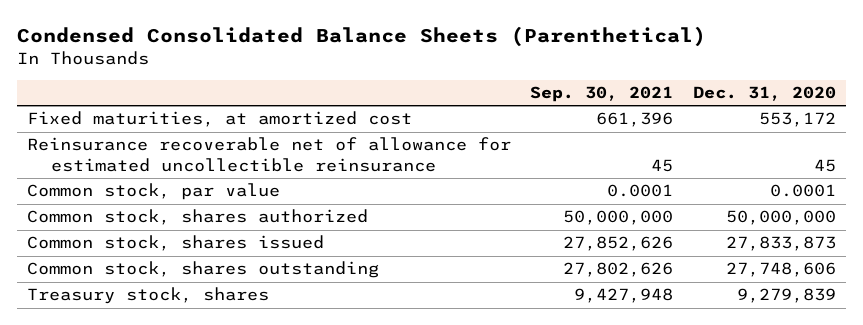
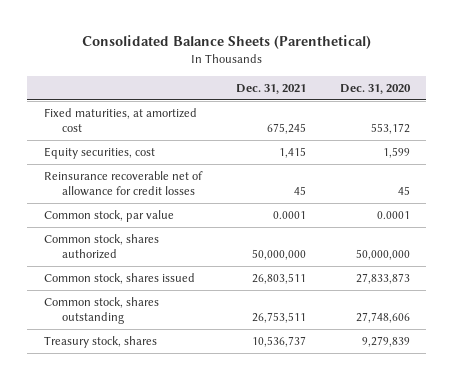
[16,25,706,47] Condensed Consolidated Balance Sheets (Parenthetical) -> [81,35,371,50] Consolidated Balance Sheets (Parenthetical)
[530,86,674,103] Sep. 30, 2021 -> none
none -> [235,83,306,94] Dec. 31, 2021
none -> [43,147,155,160] Equity securities, cost
[26,137,511,172] Reinsurance recoverable net of allowance for estimated uncollectible reinsurance -> [43,171,203,197] Reinsurance recoverable net of allowance for credit losses

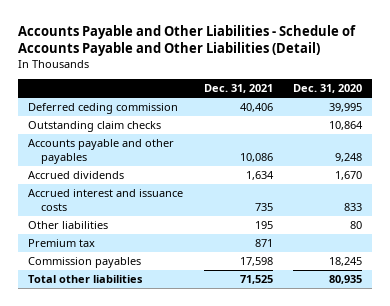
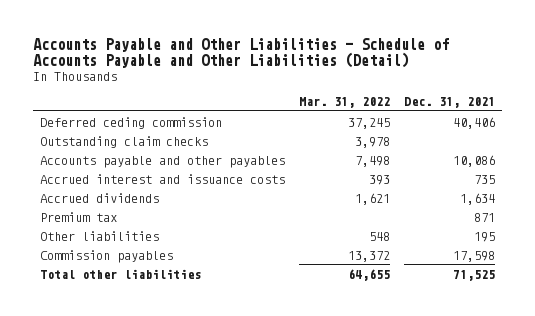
[292,84,362,94] Dec. 31, 2020 -> none
none -> [299,97,391,109] Mar. 31, 2022
[28,171,125,180] Accrued dividends -> [40,192,160,203] Accrued dividends
[28,221,109,230] Other liabilities -> [40,230,160,241] Other liabilities

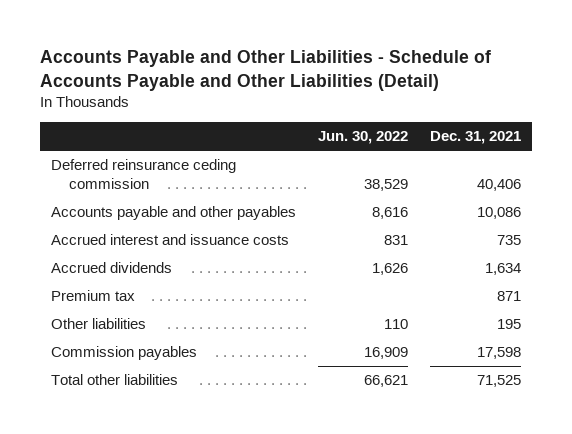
[299,97,391,109] Mar. 31, 2022 -> none
none -> [317,131,408,145] Jun. 30, 2022
[40,135,209,148] Outstanding claim checks -> none
[40,116,223,129] Deferred ceding commission -> [50,159,236,190] Deferred reinsurance ceding commission

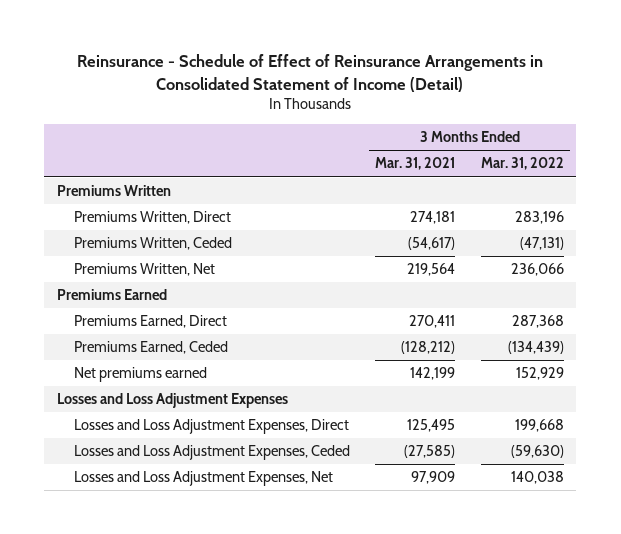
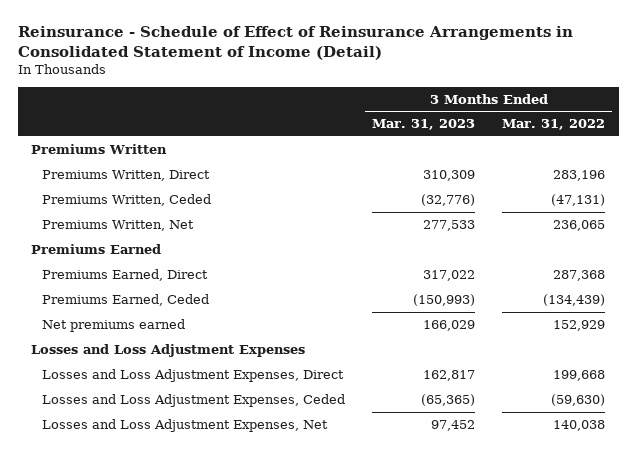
[375,157,456,171] Mar. 31, 2021 -> none
none -> [372,119,476,131] Mar. 31, 2023
[510,263,564,277] 236,066 -> [553,219,606,231] 236,065

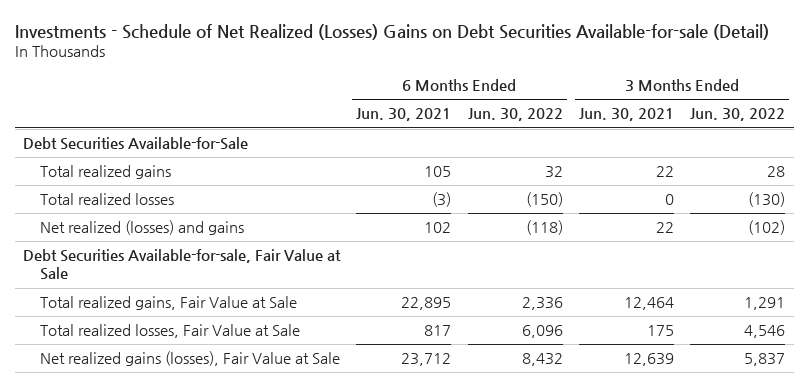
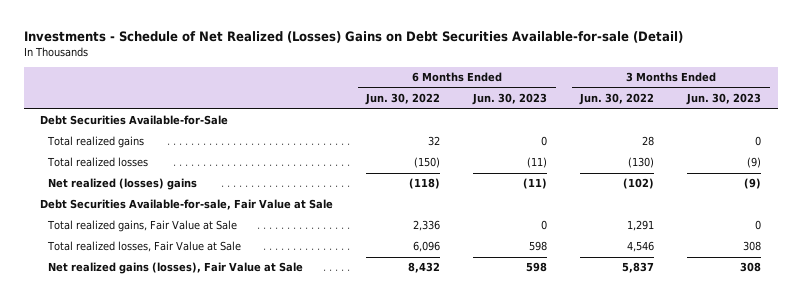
[356,108,452,122] Jun. 30, 2021 -> none
[578,108,674,122] Jun. 30, 2021 -> none
none -> [472,93,548,106] Jun. 30, 2023
none -> [686,93,762,106] Jun. 30, 2023
[39,220,244,236] Net realized (losses) and gains -> [48,178,198,191] Net realized (losses) gains

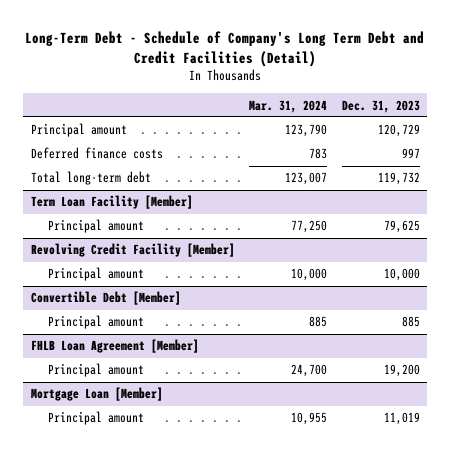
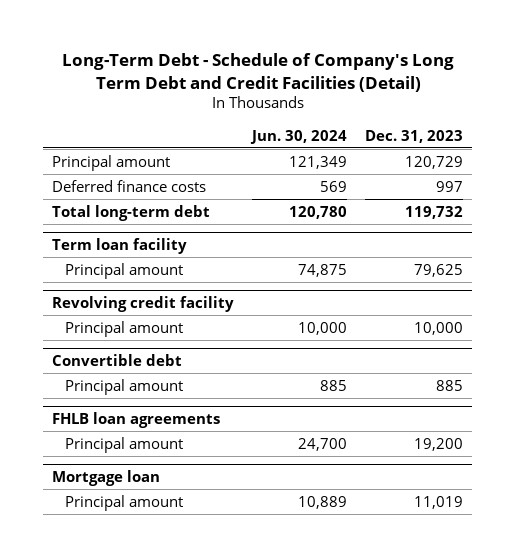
[249,99,328,113] Mar. 31, 2024 -> none
none -> [250,129,348,144] Jun. 30, 2024
[30,195,193,210] Term Loan Facility [Member] -> [52,238,188,255] Term loan facility
[30,243,235,258] Revolving Credit Facility [Member] -> [52,296,235,313] Revolving credit facility
[30,291,181,306] Convertible Debt [Member] -> [52,354,183,367] Convertible debt
[30,339,199,354] FHLB Loan Agreement [Member] -> [52,412,221,429] FHLB loan agreements
[30,387,163,402] Mortgage Loan [Member] -> [52,470,161,487] Mortgage loan

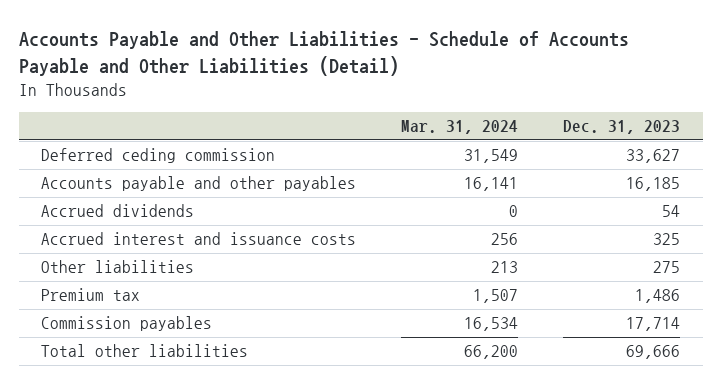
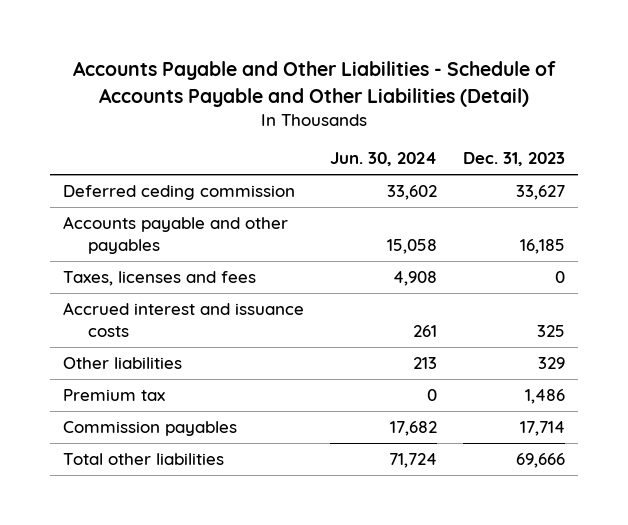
[401,120,519,135] Mar. 31, 2024 -> none
none -> [329,152,437,167] Jun. 30, 2024
[41,204,195,218] Accrued dividends -> none
none -> [62,270,256,286] Taxes, licenses and fees
[653,261,681,274] 275 -> [537,356,565,369] 329

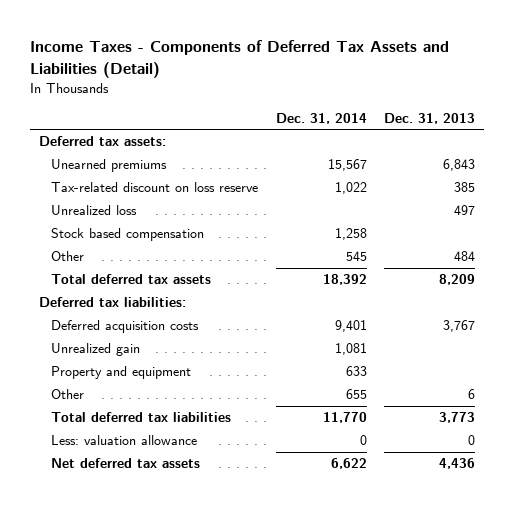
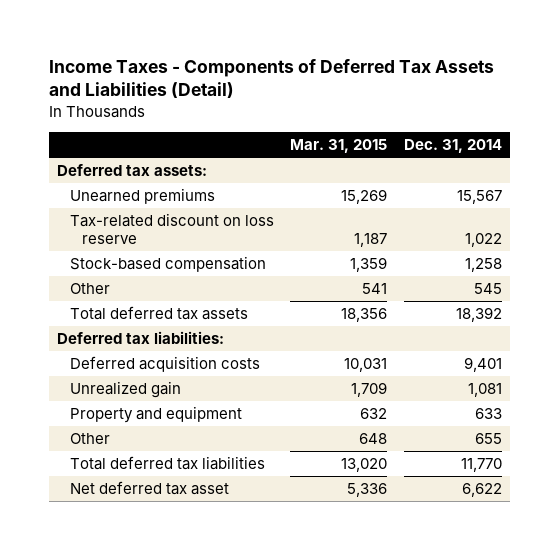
[384,112,476,124] Dec. 31, 2013 -> none
none -> [290,138,388,153] Mar. 31, 2015
[50,205,137,216] Unrealized loss -> none
[50,228,204,242] Stock based compensation -> [69,256,266,273] Stock-based compensation
[50,435,197,446] Less: valuation allowance -> none
[50,458,200,469] Net deferred tax assets -> [69,481,229,496] Net deferred tax asset

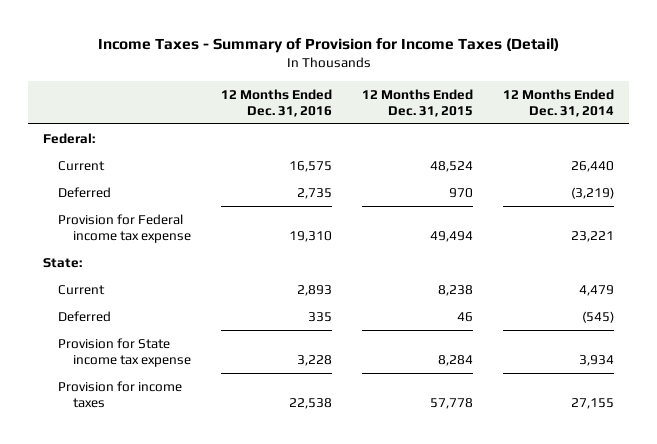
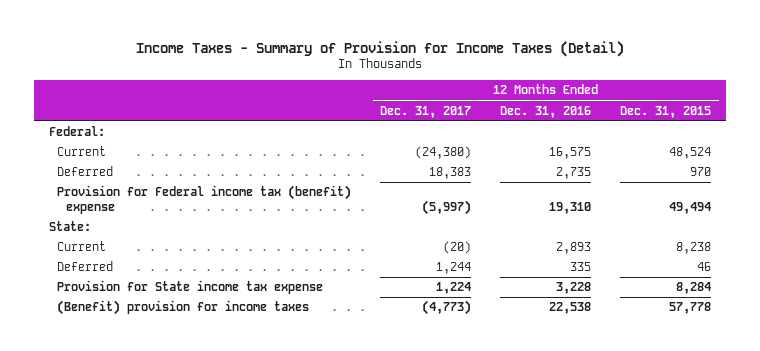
[503,88,615,117] 12 Months Ended Dec. 31, 2014 -> none
none -> [380,105,472,118] Dec. 31, 2017
[58,213,192,243] Provision for Federal income tax expense -> [57,185,352,214] Provision for Federal income tax (benefit) expense
[58,380,183,408] Provision for income taxes -> [57,300,310,316] (Benefit) provision for income taxes

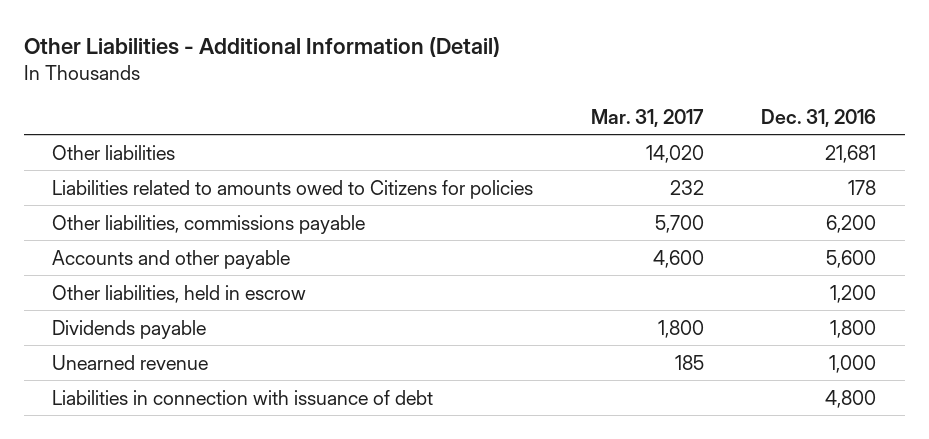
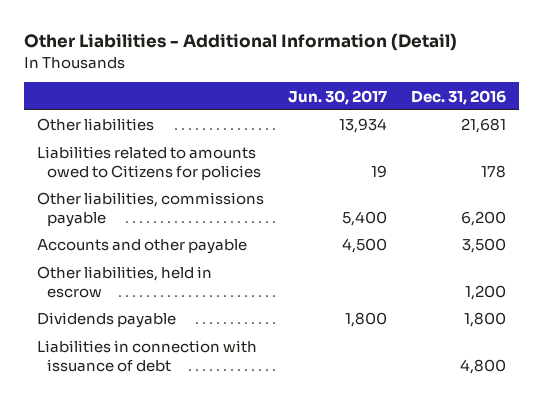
[590,108,704,127] Mar. 31, 2017 -> none
none -> [287,89,387,105] Jun. 30, 2017
[826,249,877,268] 5,600 -> [462,238,507,254] 3,500
[52,354,209,370] Unearned revenue -> none

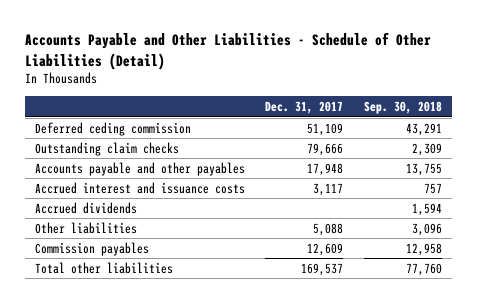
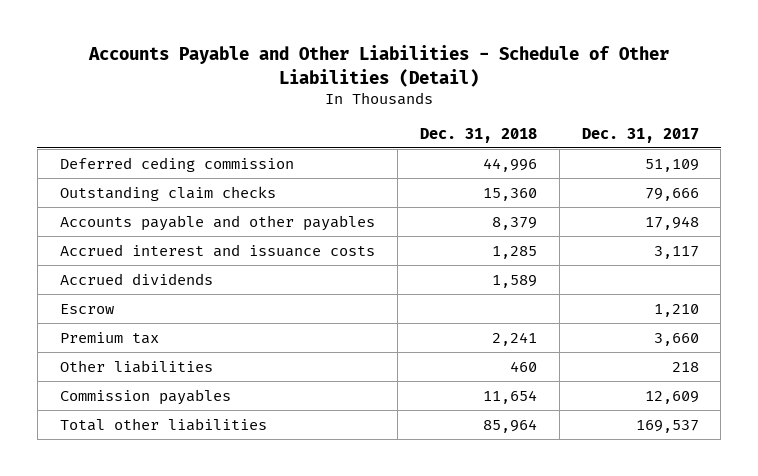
[363,101,442,115] Sep. 30, 2018 -> none
none -> [419,127,537,143] Dec. 31, 2018
none -> [59,303,114,314] Escrow
none -> [59,331,159,344] Premium tax
[313,222,344,236] 5,088 -> [671,361,699,372] 218

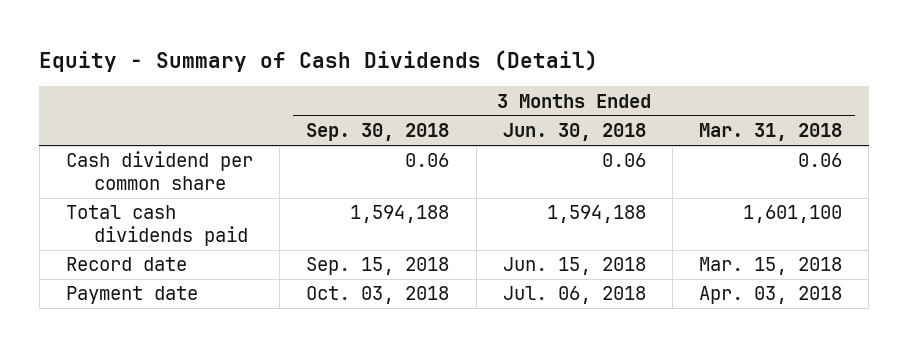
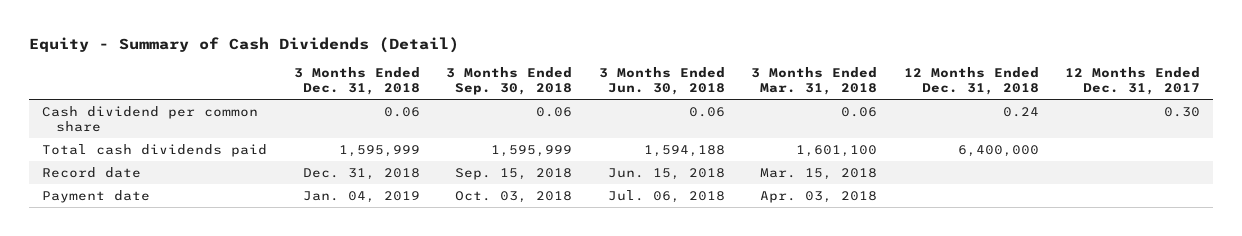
none -> [293,66,420,96] 3 Months Ended Dec. 31, 2018
none -> [903,66,1039,96] 12 Months Ended Dec. 31, 2018
none -> [1064,66,1200,96] 12 Months Ended Dec. 31, 2017
[350,205,450,224] 1,594,188 -> [491,144,573,157] 1,595,999

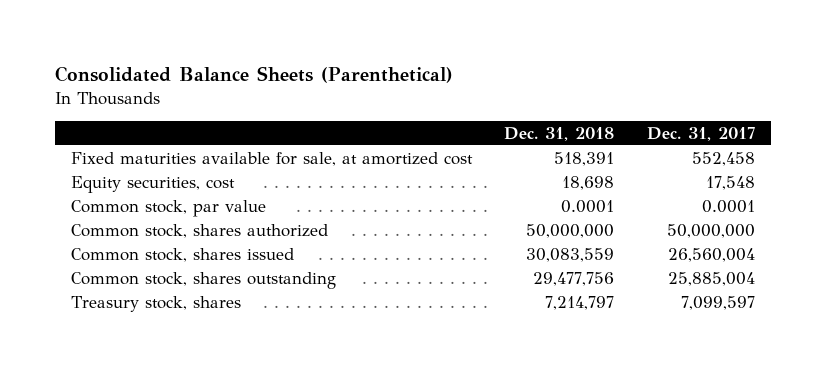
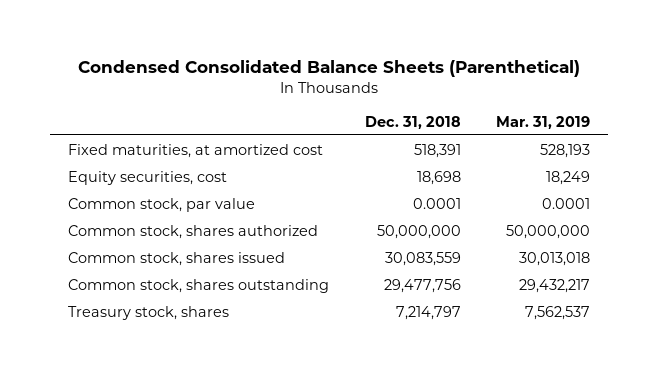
[55,66,454,84] Consolidated Balance Sheets (Parenthetical) -> [78,60,581,78] Condensed Consolidated Balance Sheets (Parenthetical)
[646,126,755,141] Dec. 31, 2017 -> none
none -> [496,115,591,129] Mar. 31, 2019
[71,151,474,166] Fixed maturities available for sale, at amortized cost -> [68,143,324,158] Fixed maturities, at amortized cost

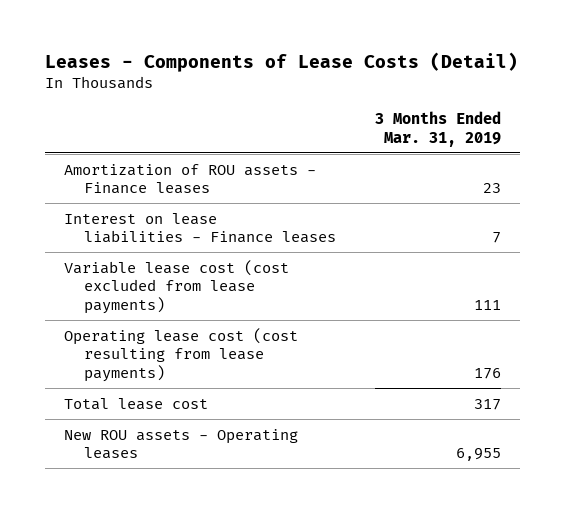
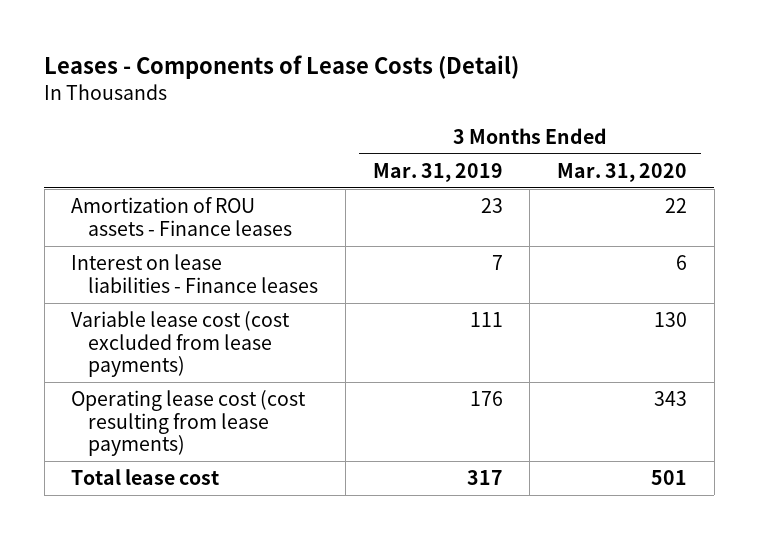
none -> [557,162,688,182] Mar. 31, 2020
[64,428,299,460] New ROU assets - Operating leases -> none

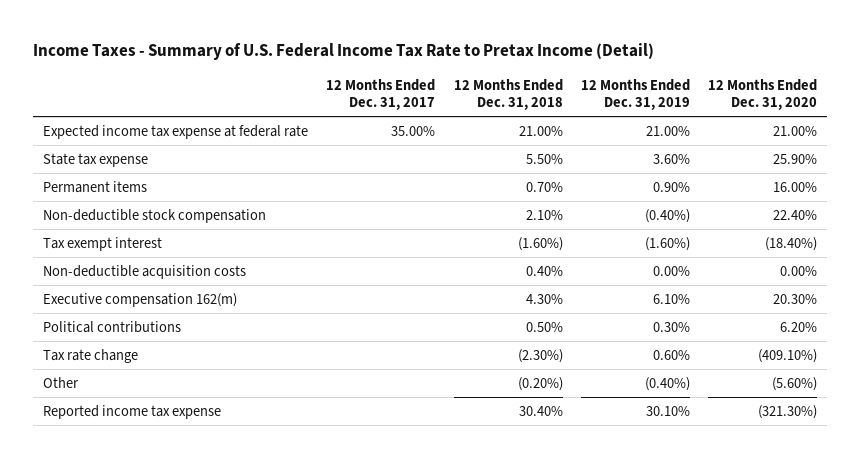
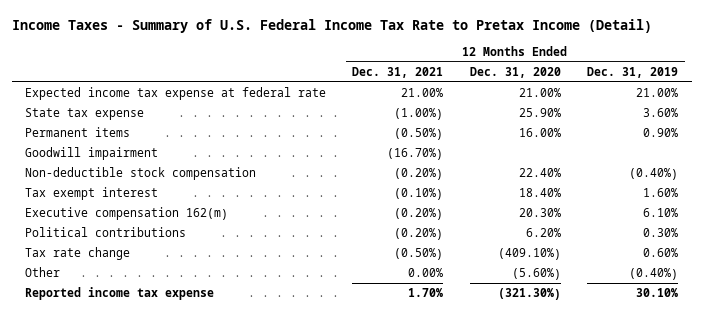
[326,78,436,110] 12 Months Ended Dec. 31, 2017 -> none
[453,78,563,110] 12 Months Ended Dec. 31, 2018 -> none
none -> [352,66,444,78] Dec. 31, 2021
none -> [24,147,158,161] Goodwill impairment
[42,265,246,280] Non-deductible acquisition costs -> none
[644,237,690,252] (1.60%) -> [643,188,679,198] 1.60%
[765,237,818,252] (18.40%) -> [518,188,561,198] 18.40%

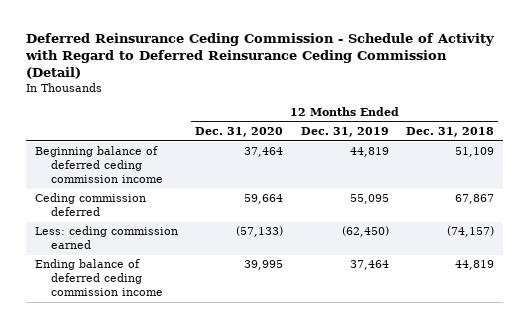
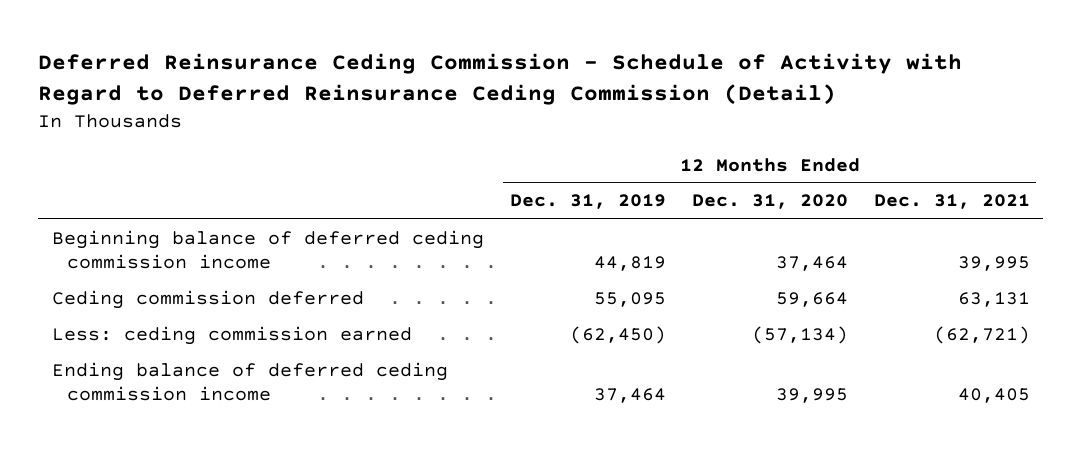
[405,127,494,138] Dec. 31, 2018 -> none
none -> [873,194,1030,210] Dec. 31, 2021
[236,226,284,238] (57,133) -> [751,325,848,344] (57,134)

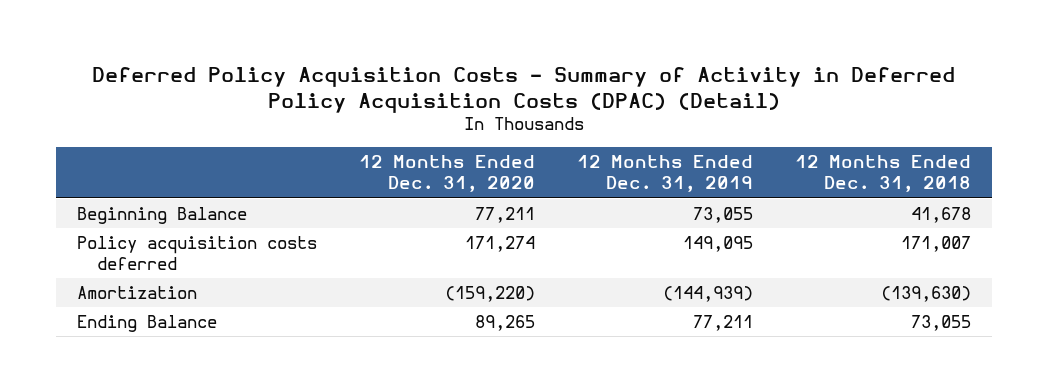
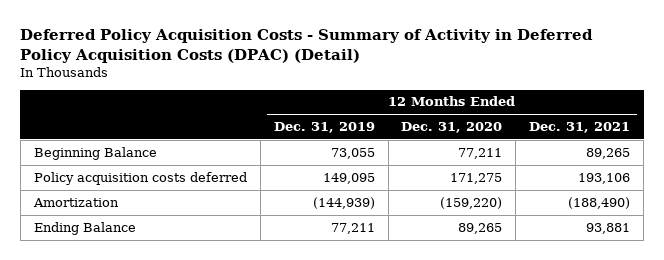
[794,154,971,193] 12 Months Ended Dec. 31, 2018 -> none
none -> [529,121,631,133] Dec. 31, 2021
[464,235,535,252] 171,274 -> [450,172,503,184] 171,275

